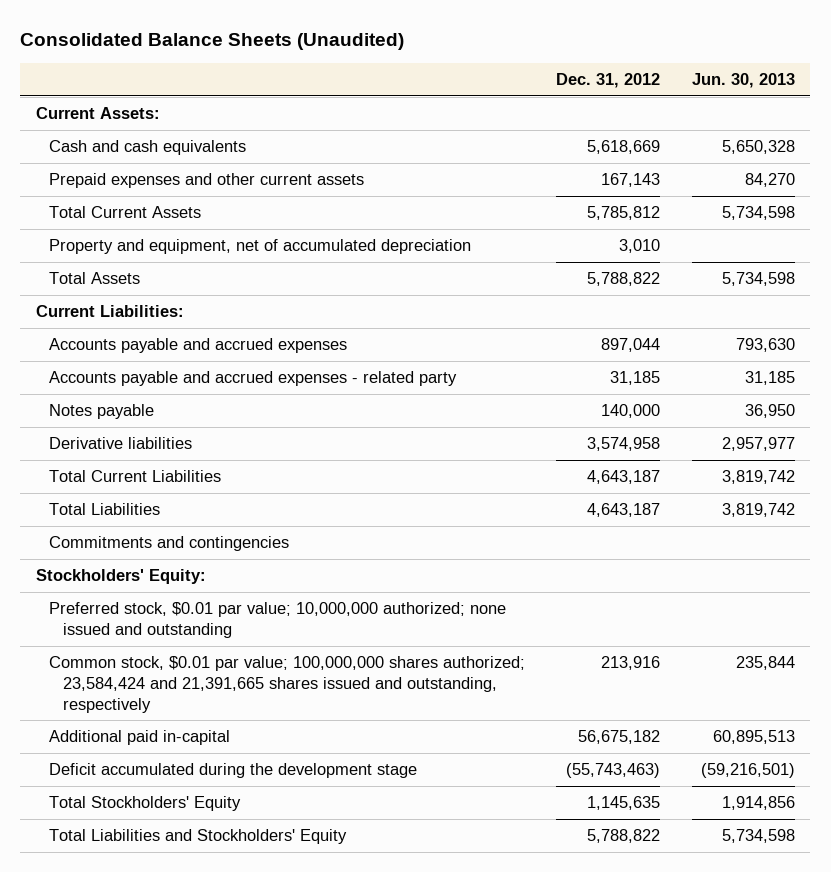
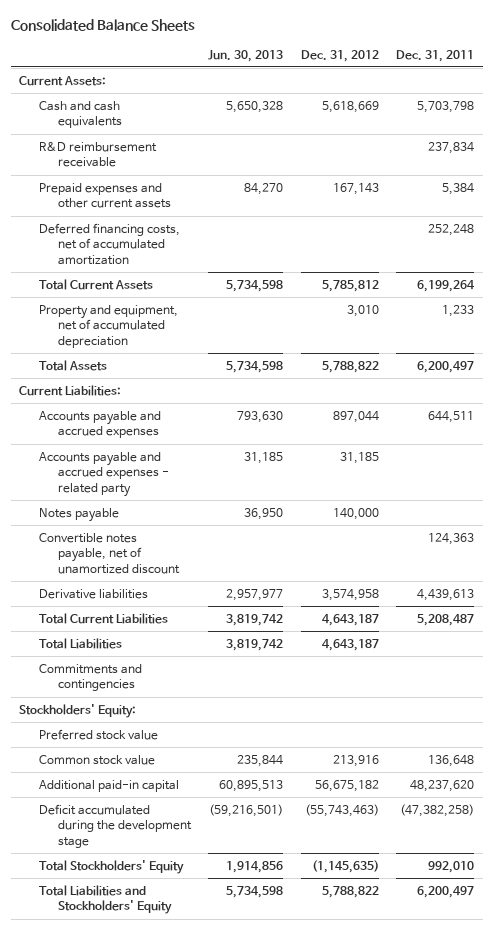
[20,33,405,51] Consolidated Balance Sheets (Unaudited) -> [10,18,195,31] Consolidated Balance Sheets
none -> [395,49,474,62] Dec. 31, 2011
none -> [38,141,157,168] R&D reimbursement receivable
none -> [38,222,180,266] Deferred financing costs, net of accumulated amortization
none -> [38,532,180,575] Convertible notes payable, net of unamortized discount
[49,602,507,638] Preferred stock, $0.01 par value; 10,000,000 authorized; none issued and outstanding -> [38,728,158,740] Preferred stock value
[49,656,526,713] Common stock, $0.01 par value; 100,000,000 shares authorized; 23,584,424 and 21,391,665 shares issued and outstanding, respectively -> [38,754,155,765] Common stock value
[49,730,231,746] Additional paid in-capital -> [38,779,179,792] Additional paid-in capital
[587,796,661,811] 1,145,635 -> [311,859,379,873] (1,145,635)

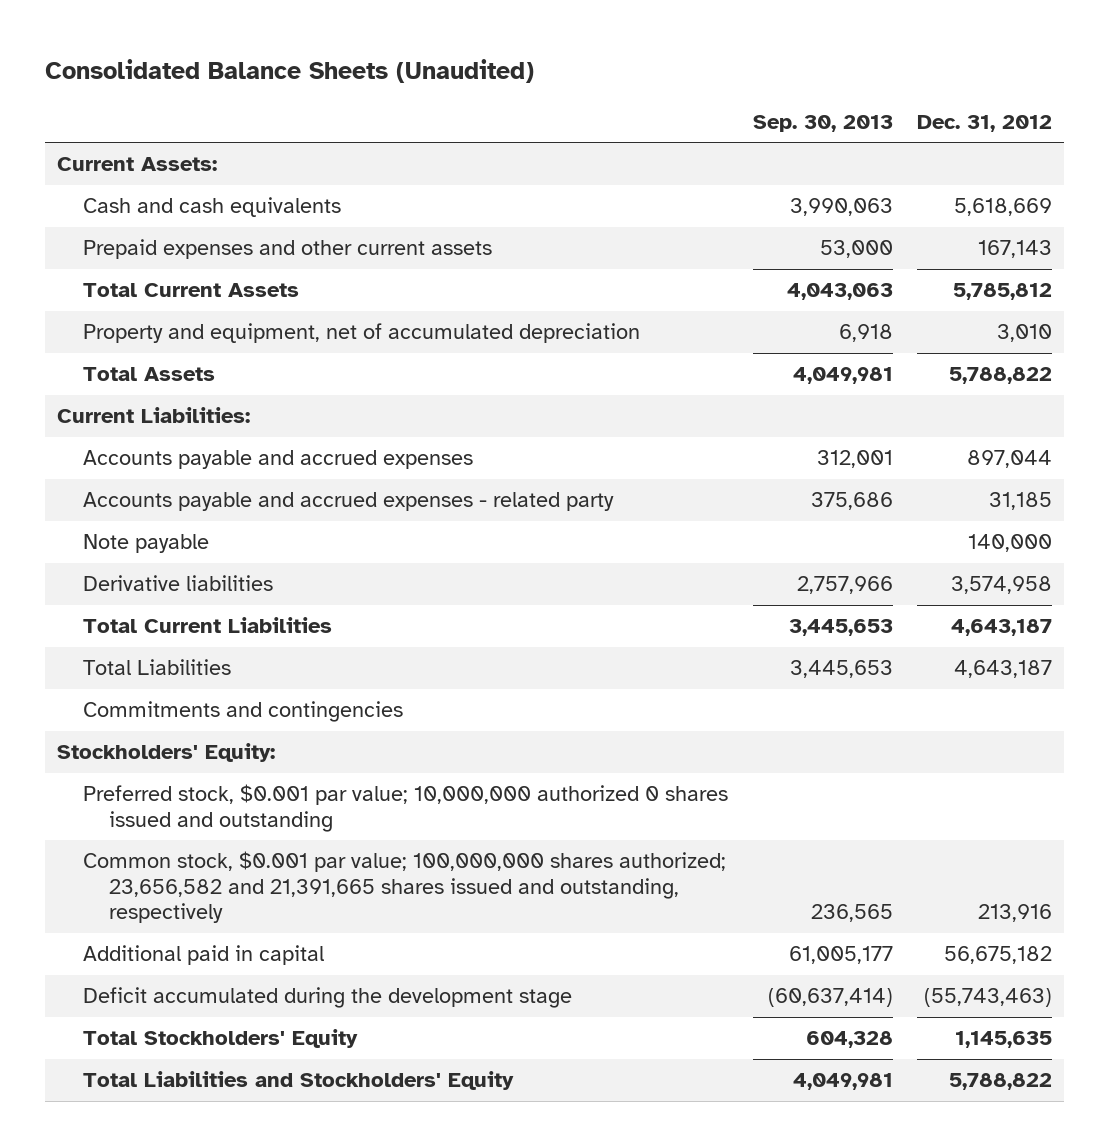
[10,18,195,31] Consolidated Balance Sheets -> [44,58,534,83] Consolidated Balance Sheets (Unaudited)
[208,49,284,62] Jun. 30, 2013 -> none
[395,49,474,62] Dec. 31, 2011 -> none
none -> [752,114,893,132] Sep. 30, 2013
[38,141,157,168] R&D reimbursement receivable -> none
[38,222,180,266] Deferred financing costs, net of accumulated amortization -> none
[38,532,180,575] Convertible notes payable, net of unamortized discount -> none
[38,507,119,522] Notes payable -> [83,534,210,554] Note payable
[38,728,158,740] Preferred stock value -> [83,784,729,832] Preferred stock, $0.001 par value; 10,000,000 authorized 0 shares issued and outstanding
[38,754,155,765] Common stock value -> [83,851,727,923] Common stock, $0.001 par value; 100,000,000 shares authorized; 23,656,582 and 21,391,665 shares issued and outstanding, respectively
[38,779,179,792] Additional paid-in capital -> [83,945,325,966] Additional paid in capital
[311,859,379,873] (1,145,635) -> [955,1031,1053,1049] 1,145,635

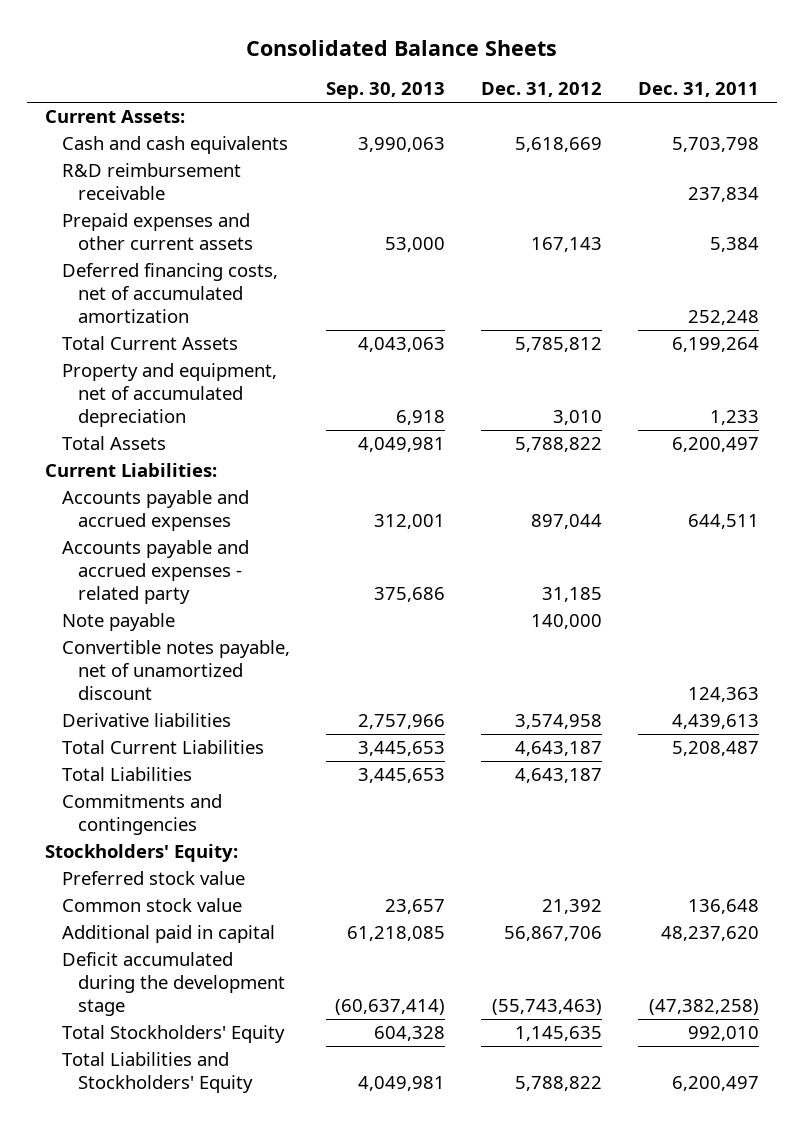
[44,58,534,83] Consolidated Balance Sheets (Unaudited) -> [246,40,558,57] Consolidated Balance Sheets
none -> [637,82,759,98] Dec. 31, 2011
none -> [61,163,241,201] R&D reimbursement receivable
none -> [61,263,278,324] Deferred financing costs, net of accumulated amortization
none -> [61,640,290,701] Convertible notes payable, net of unamortized discount
[83,851,727,923] Common stock, $0.001 par value; 100,000,000 shares authorized; 23,656,582 and 21,391,665 shares issued and outstanding, respectively -> none
[83,784,729,832] Preferred stock, $0.001 par value; 10,000,000 authorized 0 shares issued and outstanding -> [61,871,245,886] Preferred stock value
none -> [61,898,242,913] Common stock value
[788,946,893,965] 61,005,177 -> [346,926,445,942] 61,218,085
[944,946,1053,965] 56,675,182 -> [503,926,602,942] 56,867,706

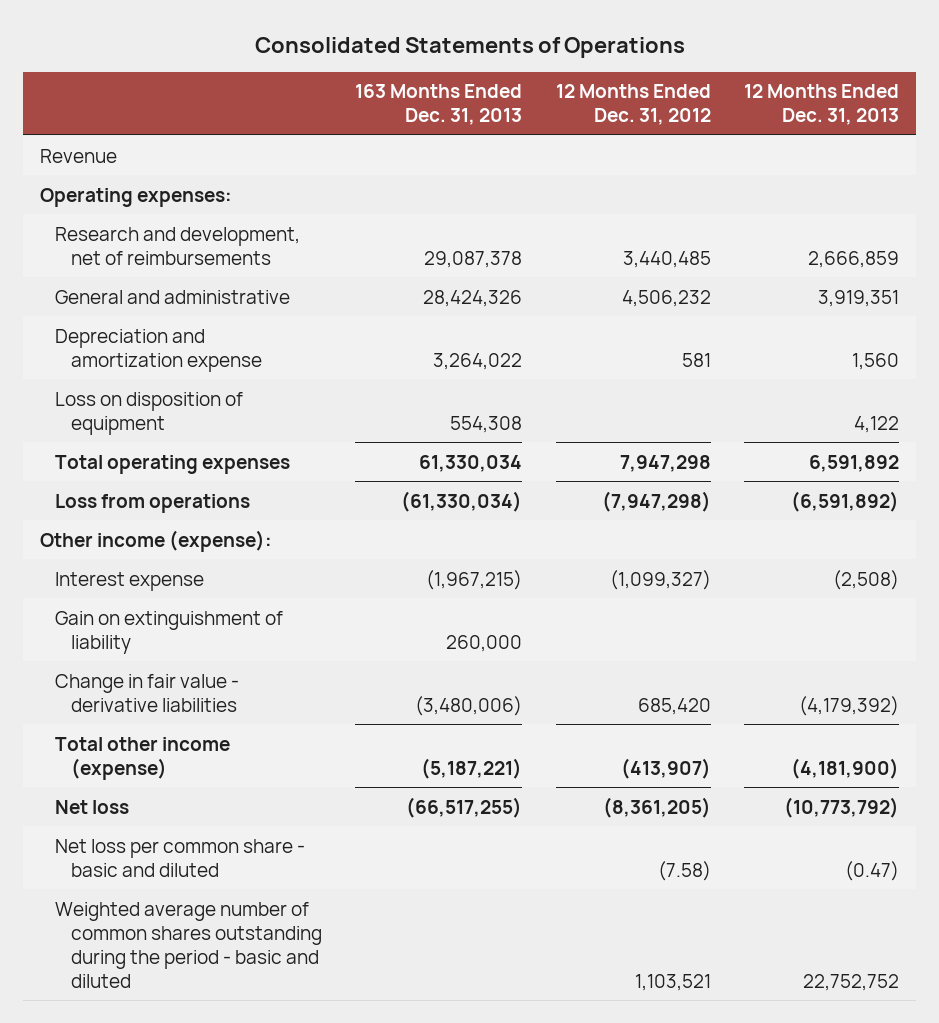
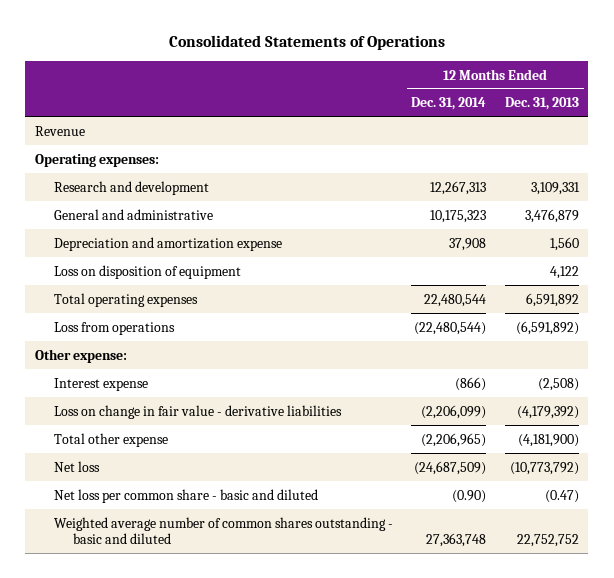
[355,84,523,126] 163 Months Ended Dec. 31, 2013 -> none
[555,84,711,126] 12 Months Ended Dec. 31, 2012 -> none
none -> [411,97,487,111] Dec. 31, 2014
[55,226,301,265] Research and development, net of reimbursements -> [53,180,209,195] Research and development
[808,250,900,268] 2,666,859 -> [530,181,580,195] 3,109,331
[818,289,900,307] 3,919,351 -> [524,208,579,223] 3,476,879
[39,529,272,552] Other income (expense): -> [34,348,127,363] Other expense:
[55,610,284,654] Gain on extinguishment of liability -> none
[55,673,240,712] Change in fair value - derivative liabilities -> [53,404,342,419] Loss on change in fair value - derivative liabilities
[55,736,231,780] Total other income (expense) -> [53,432,168,447] Total other expense
[55,901,322,988] Weighted average number of common shares outstanding during the period - basic and diluted -> [53,516,393,544] Weighted average number of common shares outstanding - basic and diluted

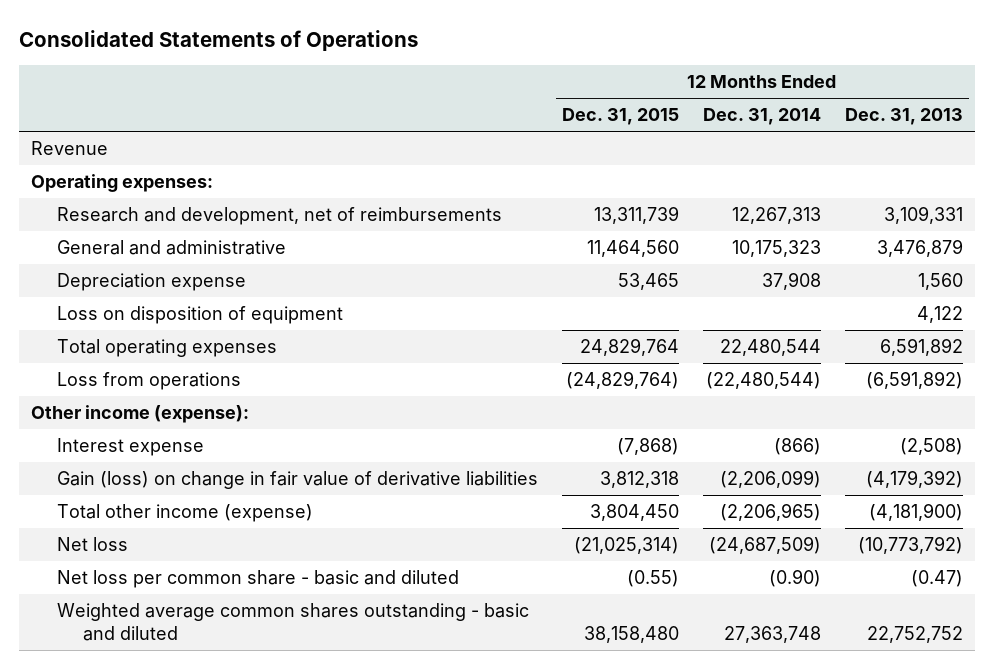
none -> [561,108,679,126] Dec. 31, 2015
[53,180,209,195] Research and development -> [56,207,502,226] Research and development, net of reimbursements
[53,236,282,251] Depreciation and amortization expense -> [56,273,246,292] Depreciation expense
[34,348,127,363] Other expense: -> [31,405,250,424] Other income (expense):
[53,404,342,419] Loss on change in fair value - derivative liabilities -> [56,471,538,490] Gain (loss) on change in fair value of derivative liabilities
[53,432,168,447] Total other expense -> [56,504,313,523] Total other income (expense)
[53,516,393,544] Weighted average number of common shares outstanding - basic and diluted -> [56,603,529,641] Weighted average common shares outstanding - basic and diluted

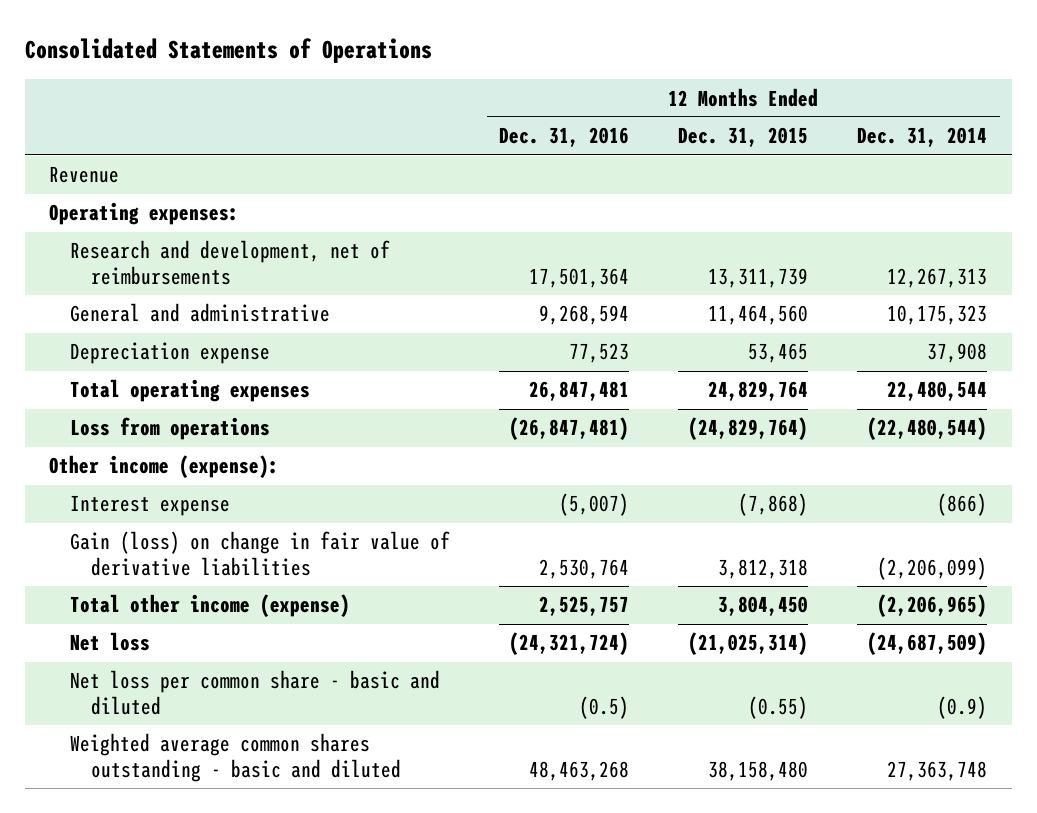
[844,108,963,126] Dec. 31, 2013 -> none
none -> [499,127,630,148] Dec. 31, 2016
[56,306,343,325] Loss on disposition of equipment -> none
[768,569,821,588] (0.90) -> [937,695,988,719] (0.9)

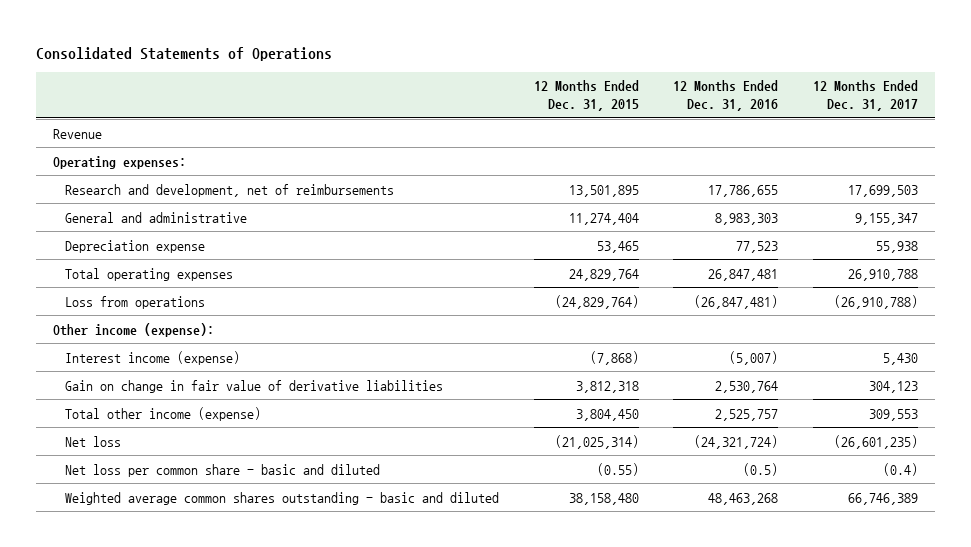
[857,127,988,148] Dec. 31, 2014 -> none
none -> [812,80,918,112] 12 Months Ended Dec. 31, 2017
[529,267,630,288] 17,501,364 -> [708,184,779,197] 17,786,655
[708,267,809,288] 13,311,739 -> [568,184,639,197] 13,501,895
[539,305,630,326] 9,268,594 -> [715,212,779,225] 8,983,303
[708,305,809,326] 11,464,560 -> [568,212,639,225] 11,274,404
[70,495,231,517] Interest expense -> [65,350,241,365] Interest income (expense)
[70,531,451,576] Gain (loss) on change in fair value of derivative liabilities -> [65,379,444,393] Gain on change in fair value of derivative liabilities

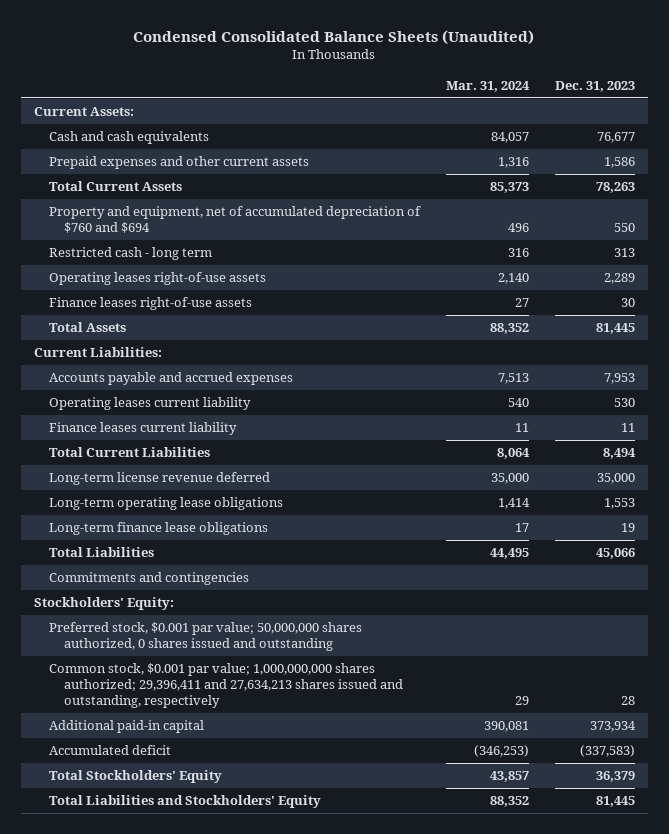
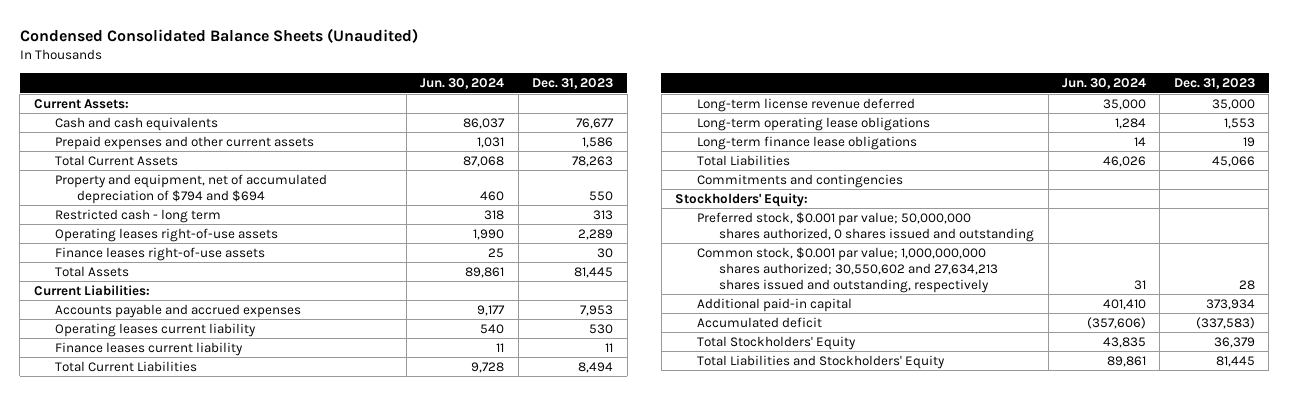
[445,81,530,93] Mar. 31, 2024 -> none
none -> [420,78,505,90] Jun. 30, 2024
[49,206,422,234] Property and equipment, net of accumulated depreciation of $760 and $694 -> [55,174,328,204] Property and equipment, net of accumulated depreciation of $794 and $694
[49,663,404,709] Common stock, $0.001 par value; 1,000,000,000 shares authorized; 29,396,411 and 27,634,213 shares issued and outstanding, respectively -> [697,247,999,293] Common stock, $0.001 par value; 1,000,000,000 shares authorized; 30,550,602 and 27,634,213 shares issued and outstanding, respectively

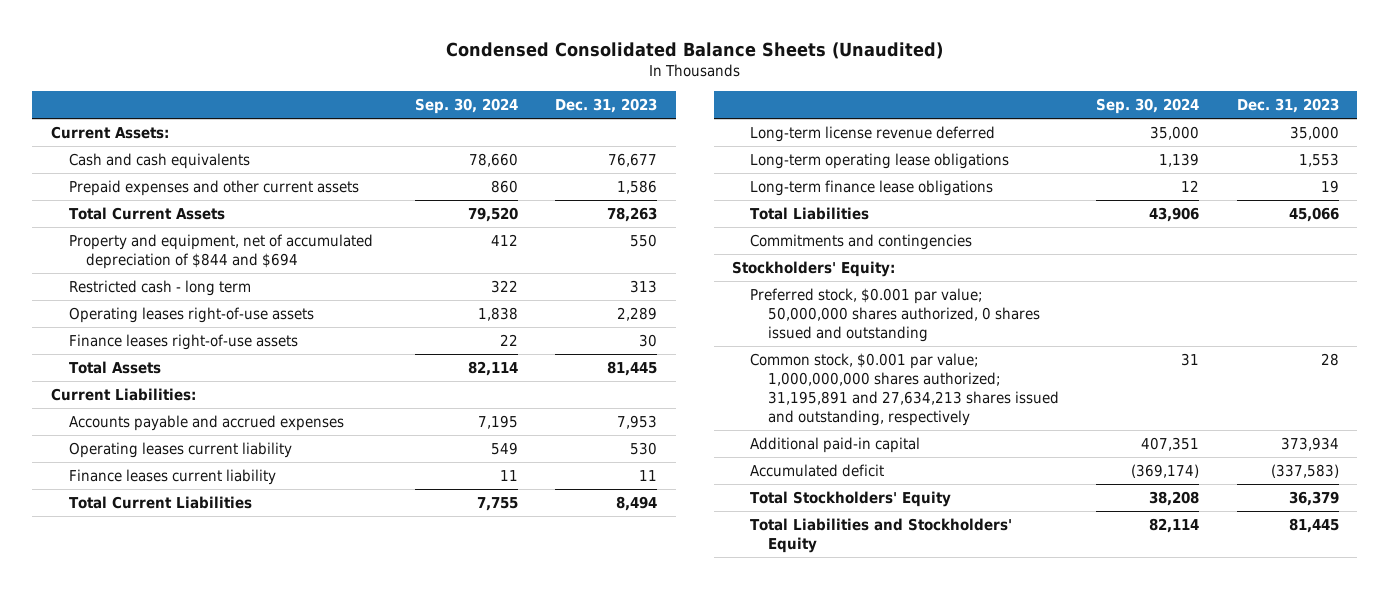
[420,78,505,90] Jun. 30, 2024 -> none
none -> [414,98,518,115] Sep. 30, 2024
[55,174,328,204] Property and equipment, net of accumulated depreciation of $794 and $694 -> [68,234,373,269] Property and equipment, net of accumulated depreciation of $844 and $694
[697,247,999,293] Common stock, $0.001 par value; 1,000,000,000 shares authorized; 30,550,602 and 27,634,213 shares issued and outstanding, respectively -> [750,353,1059,426] Common stock, $0.001 par value; 1,000,000,000 shares authorized; 31,195,891 and 27,634,213 shares issued and outstanding, respectively

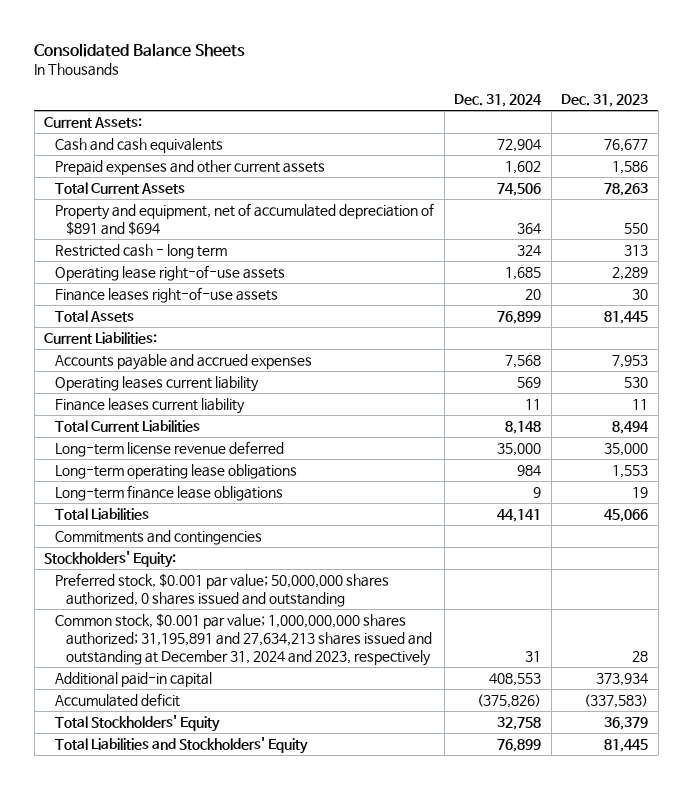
[445,41,943,59] Condensed Consolidated Balance Sheets (Unaudited) -> [34,42,246,57] Consolidated Balance Sheets
[414,98,518,115] Sep. 30, 2024 -> none
none -> [454,94,543,108] Dec. 31, 2024
[68,234,373,269] Property and equipment, net of accumulated depreciation of $844 and $694 -> [54,203,434,235] Property and equipment, net of accumulated depreciation of $891 and $694
[68,307,314,324] Operating leases right-of-use assets -> [54,265,285,282] Operating lease right-of-use assets
[750,353,1059,426] Common stock, $0.001 par value; 1,000,000,000 shares authorized; 31,195,891 and 27,634,213 shares issued and outstanding, respectively -> [54,613,432,666] Common stock, $0.001 par value; 1,000,000,000 shares authorized; 31,195,891 and 27,634,213 shares issued and outstanding at December 31, 2024 and 2023, respectively

